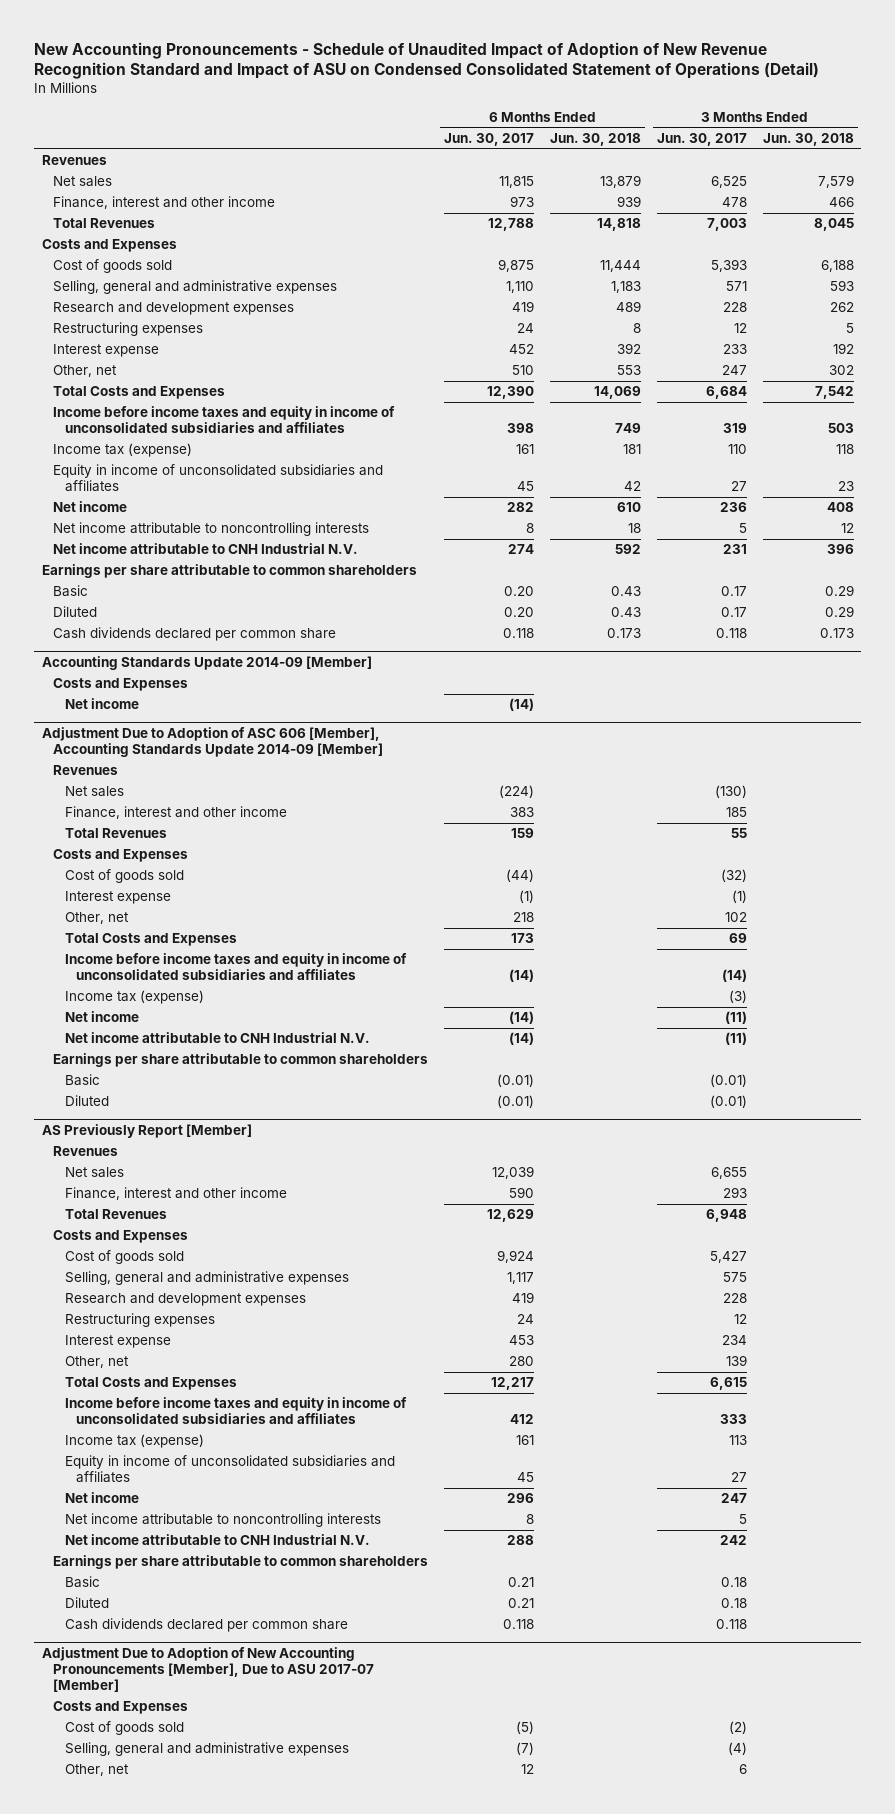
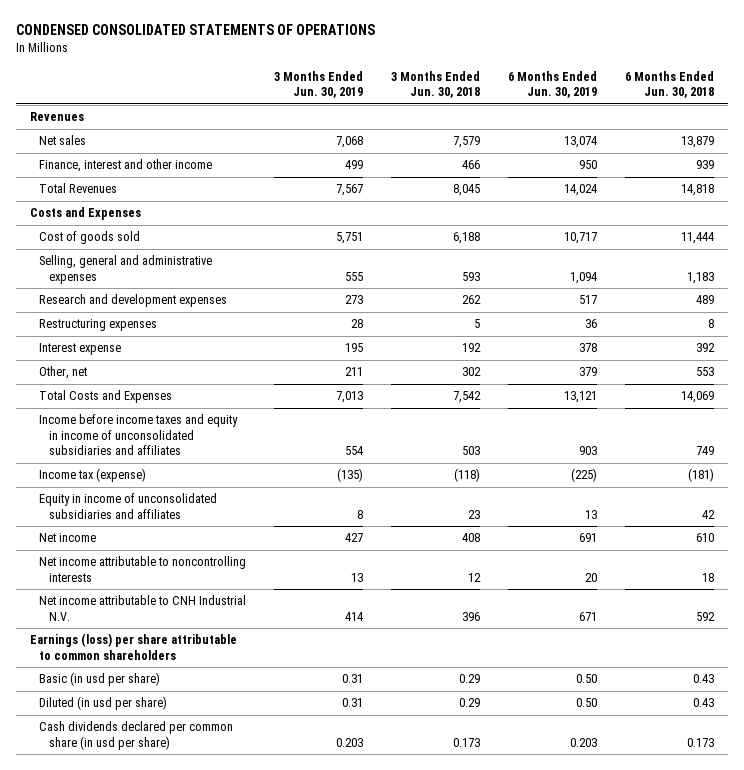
[33,41,819,80] New Accounting Pronouncements - Schedule of Unaudited Impact of Adoption of New Revenue Recognition Standard and Impact of ASU on Condensed Consolidated Statement of Operations (Detail) -> [16,24,376,36] CONDENSED CONSOLIDATED STATEMENTS OF OPERATIONS
[444,132,535,146] Jun. 30, 2017 -> none
[656,132,747,146] Jun. 30, 2017 -> none
none -> [274,70,364,99] 3 Months Ended Jun. 30, 2019
none -> [508,70,598,99] 6 Months Ended Jun. 30, 2019
[622,444,641,455] 181 -> [688,468,715,483] (181)
[835,444,854,455] 118 -> [454,468,481,483] (118)
[41,656,372,671] Accounting Standards Update 2014-09 [Member] -> none
[53,678,189,692] Costs and Expenses -> none
[64,698,139,710] Net income -> none
[41,727,384,758] Adjustment Due to Adoption of ASC 606 [Member], Accounting Standards Update 2014-09 [Member] -> none
[53,765,119,776] Revenues -> none
[64,786,124,798] Net sales -> none
[64,806,287,820] Finance, interest and other income -> none
[64,828,167,839] Total Revenues -> none
[53,849,189,863] Costs and Expenses -> none
[64,869,184,884] Cost of goods sold -> none
[64,891,171,905] Interest expense -> none
[64,912,129,925] Other, net -> none
[64,933,237,947] Total Costs and Expenses -> none
[64,953,407,981] Income before income taxes and equity in income of unconsolidated subsidiaries and affiliates -> none
[64,990,204,1005] Income tax (expense) -> none
[64,1011,139,1023] Net income -> none
[64,1032,370,1044] Net income attributable to CNH Industrial N.V. -> none
[53,1053,429,1068] Earnings per share attributable to common shareholders -> none
[64,1074,100,1087] Basic -> none
[64,1095,109,1107] Diluted -> none
[41,1124,252,1139] AS Previously Report [Member] -> none
[53,1146,119,1157] Revenues -> none
[64,1167,124,1179] Net sales -> none
[64,1187,287,1201] Finance, interest and other income -> none
[64,1209,167,1220] Total Revenues -> none
[53,1230,189,1244] Costs and Expenses -> none
[64,1250,184,1265] Cost of goods sold -> none
[64,1271,349,1286] Selling, general and administrative expenses -> none
[64,1293,306,1307] Research and development expenses -> none
[64,1313,215,1328] Restructuring expenses -> none
[64,1335,171,1349] Interest expense -> none
[64,1356,129,1369] Other, net -> none
[64,1377,237,1391] Total Costs and Expenses -> none
[64,1397,407,1425] Income before income taxes and equity in income of unconsolidated subsidiaries and affiliates -> none
[64,1434,204,1449] Income tax (expense) -> none
[64,1455,395,1484] Equity in income of unconsolidated subsidiaries and affiliates -> none
[64,1492,139,1504] Net income -> none
[64,1513,381,1528] Net income attributable to noncontrolling interests -> none
[64,1534,370,1546] Net income attributable to CNH Industrial N.V. -> none
[53,1555,429,1570] Earnings per share attributable to common shareholders -> none
[64,1576,100,1589] Basic -> none
[64,1597,109,1609] Diluted -> none
[64,1618,348,1633] Cash dividends declared per common share -> none
[41,1647,375,1692] Adjustment Due to Adoption of New Accounting Pronouncements [Member], Due to ASU 2017-07 [Member] -> none
[53,1701,189,1715] Costs and Expenses -> none
[64,1721,184,1736] Cost of goods sold -> none
[64,1742,349,1757] Selling, general and administrative expenses -> none
[64,1764,129,1777] Other, net -> none
[41,564,417,579] Earnings per share attributable to common shareholders -> [30,633,238,660] Earnings (loss) per share attributable to common shareholders
[53,585,89,598] Basic -> [39,672,161,687] Basic (in usd per share)
[53,606,98,618] Diluted -> [39,696,168,711] Diluted (in usd per share)
[53,627,337,642] Cash dividends declared per common share -> [39,721,234,750] Cash dividends declared per common share (in usd per share)

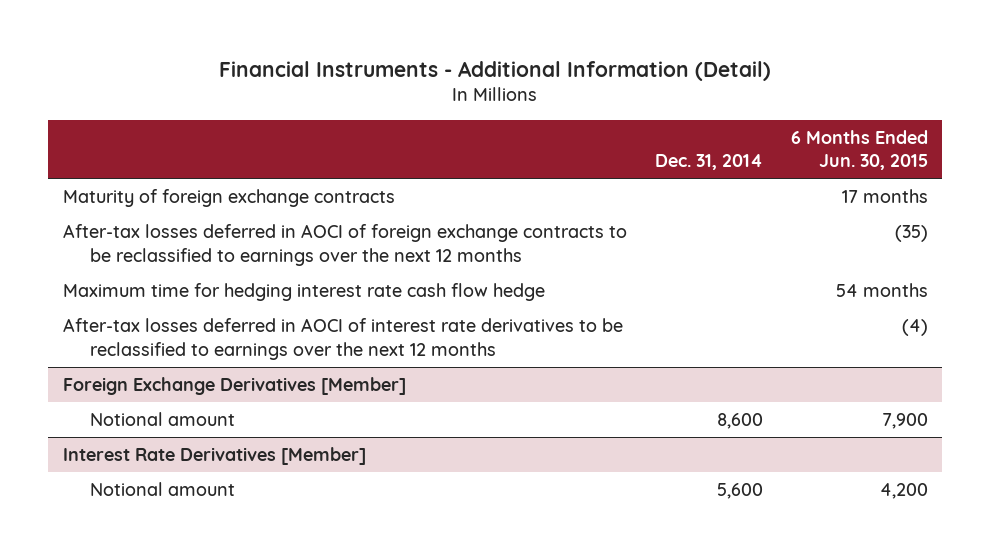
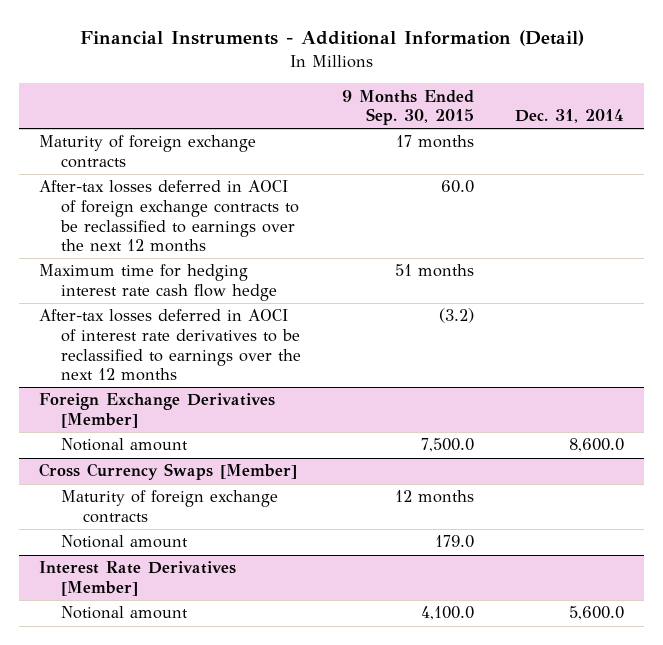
[790,129,928,171] 6 Months Ended Jun. 30, 2015 -> none
none -> [342,89,475,126] 9 Months Ended Sep. 30, 2015
[716,413,763,430] 8,600 -> [568,438,624,453] 8,600.0
none -> [39,463,298,481] Cross Currency Swaps [Member]
none -> [61,490,279,524] Maturity of foreign exchange contracts
none -> [61,535,189,549] Notional amount
[716,483,763,500] 5,600 -> [568,606,624,621] 5,600.0

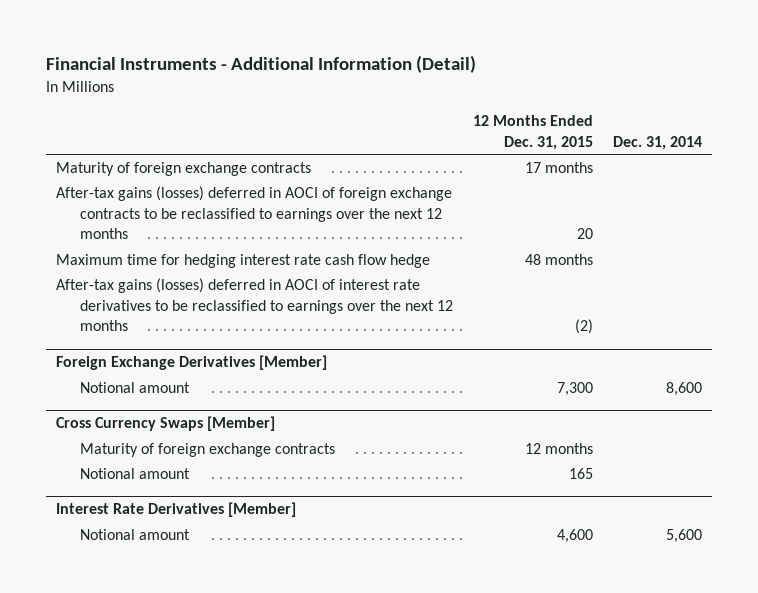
[342,89,475,126] 9 Months Ended Sep. 30, 2015 -> none
none -> [473,114,594,150] 12 Months Ended Dec. 31, 2015
[39,180,300,253] After-tax losses deferred in AOCI of foreign exchange contracts to be reclassified to earnings over the next 12 months -> [55,185,452,240] After-tax gains (losses) deferred in AOCI of foreign exchange contracts to be reclassified to earnings over the next 12 months
[39,309,302,382] After-tax losses deferred in AOCI of interest rate derivatives to be reclassified to earnings over the next 12 months -> [55,277,453,332] After-tax gains (losses) deferred in AOCI of interest rate derivatives to be reclassified to earnings over the next 12 months
[568,438,624,453] 8,600.0 -> [666,381,703,396] 8,600
[568,606,624,621] 5,600.0 -> [666,528,703,543] 5,600

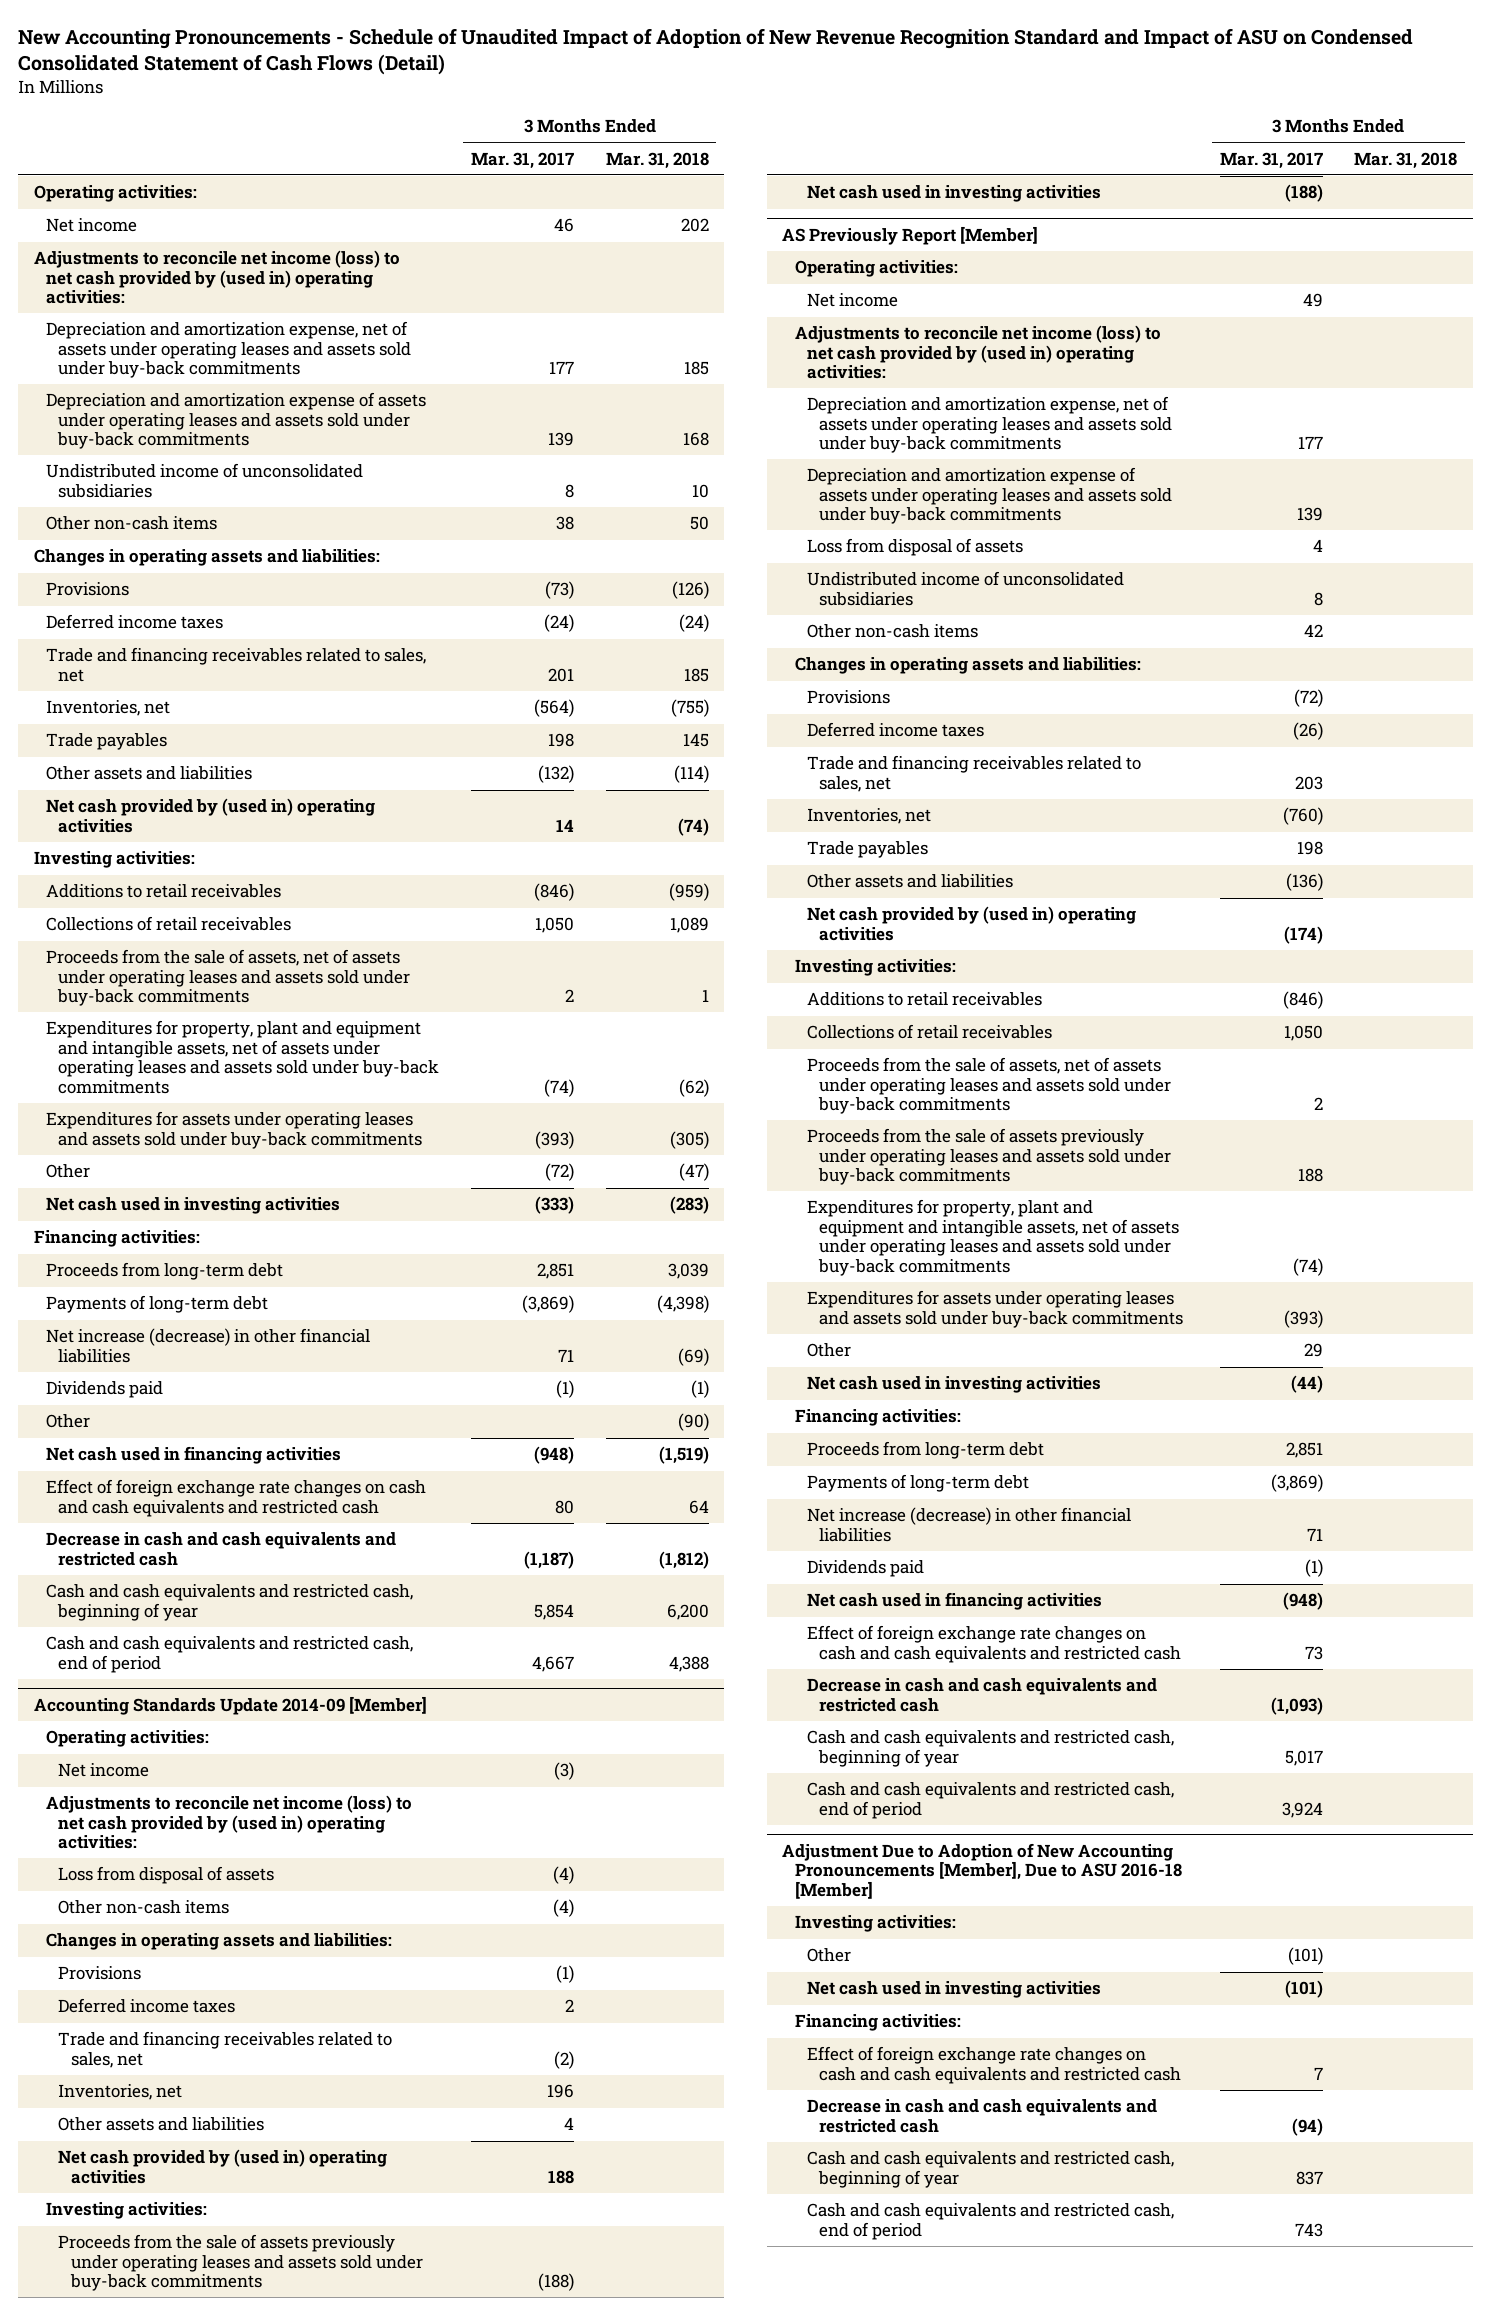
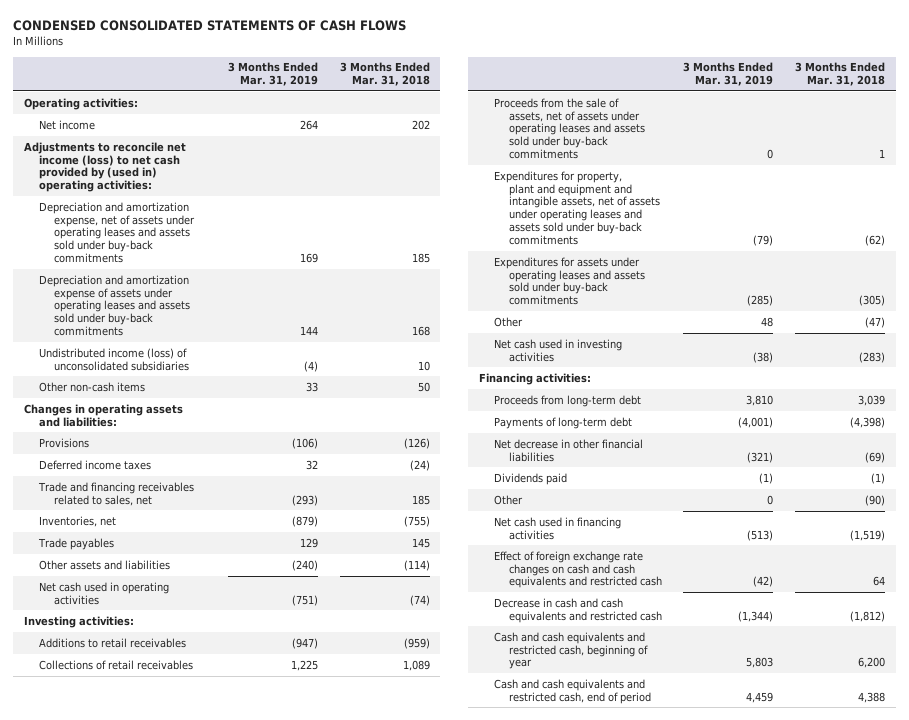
[17,28,1413,76] New Accounting Pronouncements - Schedule of Unaudited Impact of Adoption of New Revenue Recognition Standard and Impact of ASU on Condensed Consolidated Statement of Cash Flows (Detail) -> [13,20,407,32] CONDENSED CONSOLIDATED STATEMENTS OF CASH FLOWS
[470,151,574,169] Mar. 31, 2017 -> none
none -> [228,62,319,87] 3 Months Ended Mar. 31, 2019
[45,463,363,498] Undistributed income of unconsolidated subsidiaries -> [38,347,189,371] Undistributed income (loss) of unconsolidated subsidiaries
[45,798,375,833] Net cash provided by (used in) operating activities -> [38,581,169,605] Net cash used in operating activities
[45,1328,370,1363] Net increase (decrease) in other financial liabilities -> [493,438,643,462] Net decrease in other financial liabilities
[33,1696,427,1716] Accounting Standards Update 2014-09 [Member] -> none
[45,1730,209,1748] Operating activities: -> none
[58,1763,150,1778] Net income -> none
[45,1795,412,1850] Adjustments to reconcile net income (loss) to net cash provided by (used in) operating activities: -> none
[58,1866,275,1885] Loss from disposal of assets -> none
[58,1900,230,1915] Other non-cash items -> none
[45,1933,392,1951] Changes in operating assets and liabilities: -> none
[58,1966,142,1981] Provisions -> none
[58,1998,236,2014] Deferred income taxes -> none
[58,2031,393,2068] Trade and financing receivables related to sales, net -> none
[58,2084,183,2101] Inventories, net -> none
[58,2117,265,2132] Other assets and liabilities -> none
[58,2149,388,2184] Net cash provided by (used in) operating activities -> none
[45,2202,207,2220] Investing activities: -> none
[58,2234,423,2292] Proceeds from the sale of assets previously under operating leases and assets sold under buy-back commitments -> none
[806,185,1101,203] Net cash used in investing activities -> none
[782,226,1039,246] AS Previously Report [Member] -> none
[794,260,958,278] Operating activities: -> none
[806,293,898,308] Net income -> none
[794,325,1161,380] Adjustments to reconcile net income (loss) to net cash provided by (used in) operating activities: -> none
[806,396,1173,454] Depreciation and amortization expense, net of assets under operating leases and assets sold under buy-back commitments -> none
[806,467,1173,525] Depreciation and amortization expense of assets under operating leases and assets sold under buy-back commitments -> none
[806,538,1023,557] Loss from disposal of assets -> none
[806,571,1124,606] Undistributed income of unconsolidated subsidiaries -> none
[806,624,978,639] Other non-cash items -> none
[794,657,1141,675] Changes in operating assets and liabilities: -> none
[806,690,890,705] Provisions -> none
[806,722,984,738] Deferred income taxes -> none
[806,755,1141,792] Trade and financing receivables related to sales, net -> none
[806,808,931,825] Inventories, net -> none
[806,841,928,859] Trade payables -> none
[806,874,1013,889] Other assets and liabilities -> none
[806,906,1136,941] Net cash provided by (used in) operating activities -> none
[794,959,956,977] Investing activities: -> none
[806,992,1042,1007] Additions to retail receivables -> none
[806,1024,1052,1040] Collections of retail receivables -> none
[806,1057,1172,1115] Proceeds from the sale of assets, net of assets under operating leases and assets sold under buy-back commitments -> none
[806,1128,1172,1186] Proceeds from the sale of assets previously under operating leases and assets sold under buy-back commitments -> none
[806,1199,1180,1276] Expenditures for property, plant and equipment and intangible assets, net of assets under operating leases and assets sold under buy-back commitments -> none
[806,1290,1184,1328] Expenditures for assets under operating leases and assets sold under buy-back commitments -> none
[806,1343,851,1358] Other -> none
[806,1376,1101,1394] Net cash used in investing activities -> none
[794,1409,961,1427] Financing activities: -> none
[806,1441,1044,1460] Proceeds from long-term debt -> none
[806,1474,1029,1493] Payments of long-term debt -> none
[806,1507,1131,1542] Net increase (decrease) in other financial liabilities -> none
[806,1560,924,1578] Dividends paid -> none
[806,1592,1102,1611] Net cash used in financing activities -> none
[806,1625,1182,1663] Effect of foreign exchange rate changes on cash and cash equivalents and restricted cash -> none
[806,1678,1157,1712] Decrease in cash and cash equivalents and restricted cash -> none
[806,1730,1174,1767] Cash and cash equivalents and restricted cash, beginning of year -> none
[806,1782,1174,1819] Cash and cash equivalents and restricted cash, end of period -> none
[782,1843,1182,1899] Adjustment Due to Adoption of New Accounting Pronouncements [Member], Due to ASU 2016-18 [Member] -> none
[794,1915,956,1933] Investing activities: -> none
[806,1948,851,1963] Other -> none
[806,1981,1101,1999] Net cash used in investing activities -> none
[794,2014,961,2032] Financing activities: -> none
[806,2046,1182,2084] Effect of foreign exchange rate changes on cash and cash equivalents and restricted cash -> none
[806,2099,1157,2133] Decrease in cash and cash equivalents and restricted cash -> none
[806,2151,1174,2188] Cash and cash equivalents and restricted cash, beginning of year -> none
[806,2203,1174,2240] Cash and cash equivalents and restricted cash, end of period -> none

